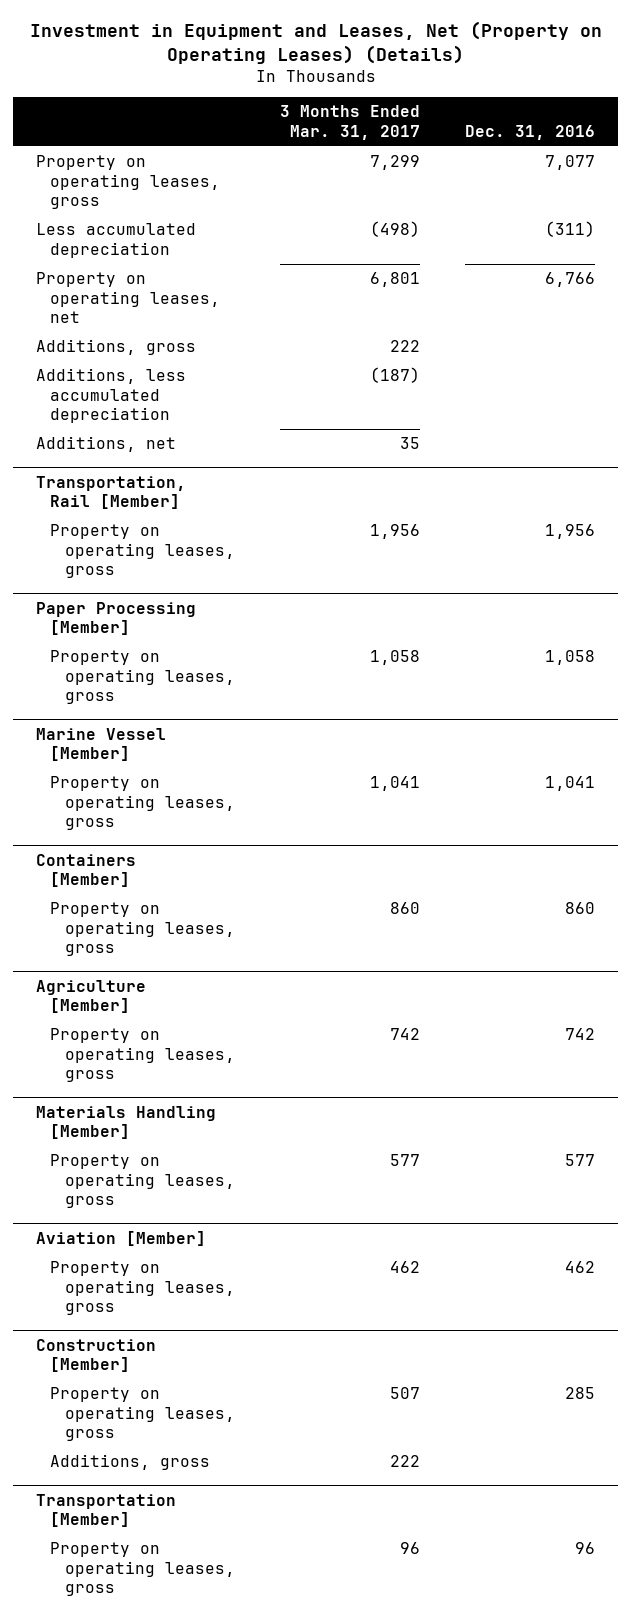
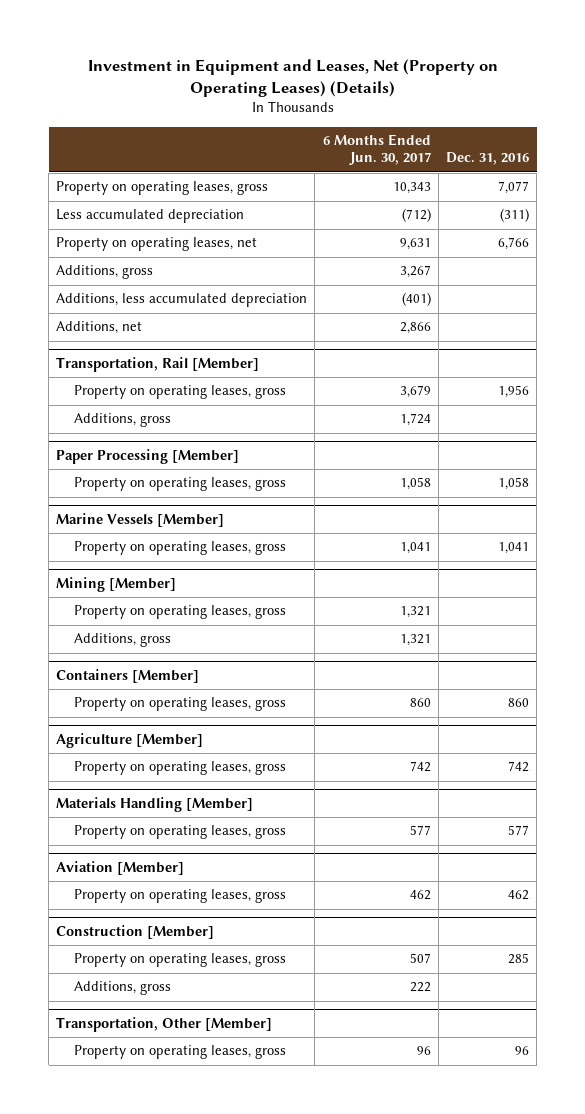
[280,105,421,140] 3 Months Ended Mar. 31, 2017 -> none
none -> [322,134,431,166] 6 Months Ended Jun. 30, 2017
none -> [73,413,171,428] Additions, gross
[35,727,166,762] Marine Vessel [Member] -> [56,513,225,528] Marine Vessels [Member]
none -> [56,577,177,593] Mining [Member]
none -> [73,605,286,620] Property on operating leases, gross
none -> [73,633,171,648] Additions, gross
[35,1493,176,1528] Transportation [Member] -> [56,1017,273,1033] Transportation, Other [Member]

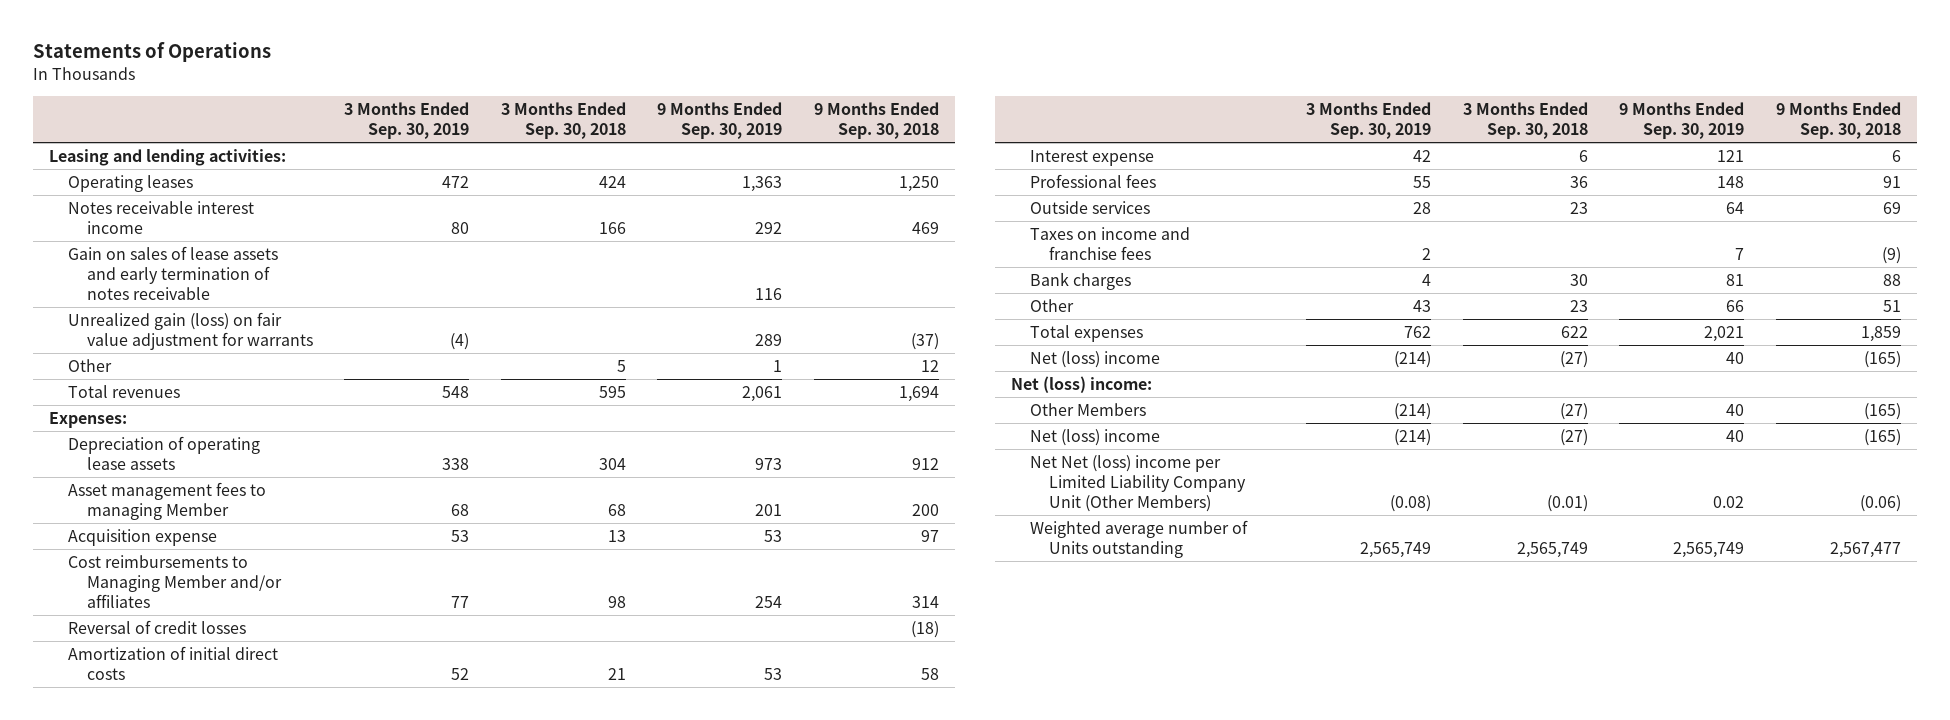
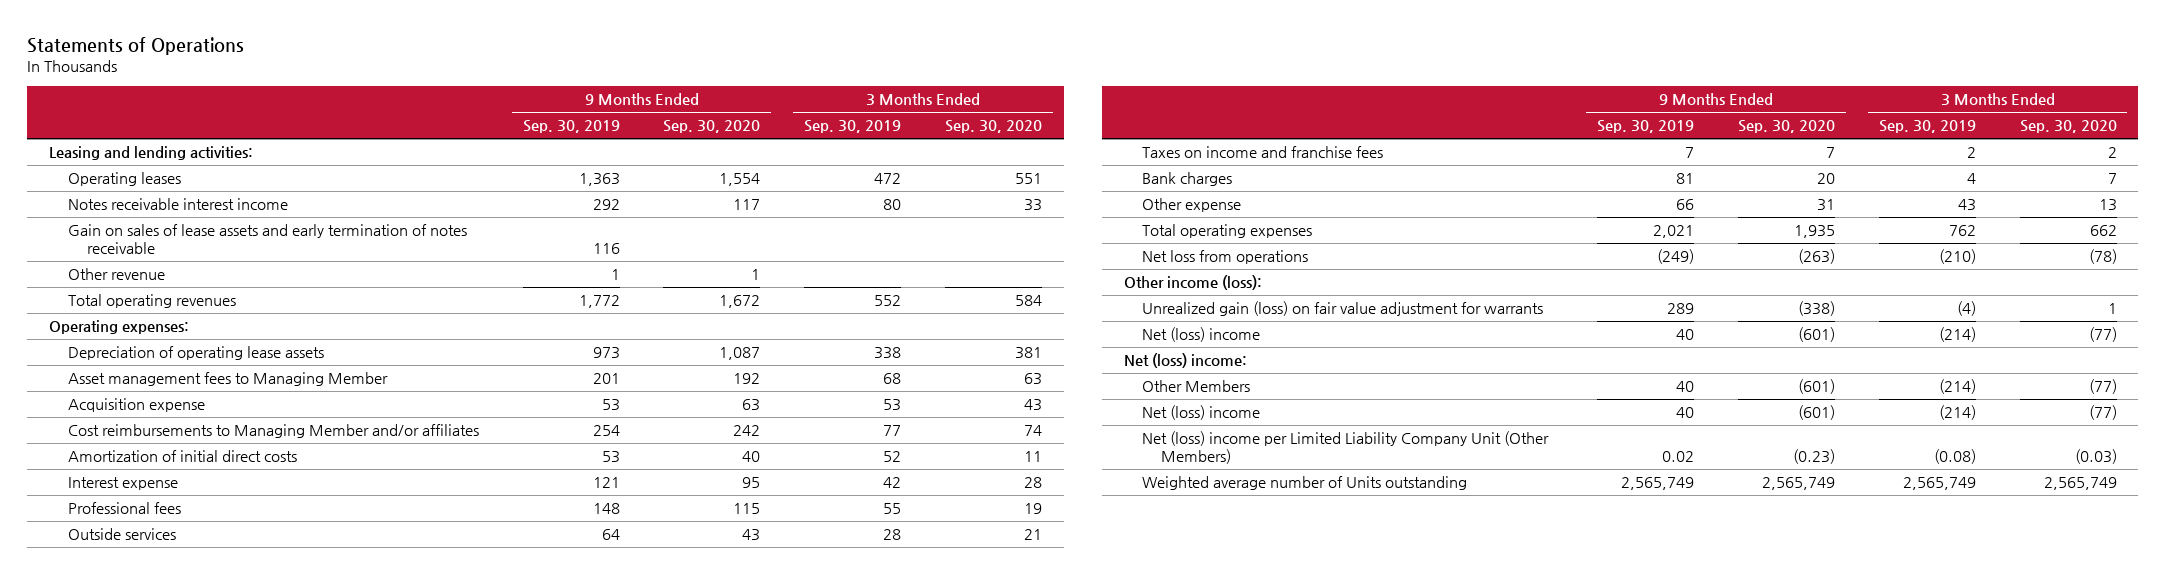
[500,102,626,139] 3 Months Ended Sep. 30, 2018 -> none
[813,102,939,139] 9 Months Ended Sep. 30, 2018 -> none
none -> [663,120,761,134] Sep. 30, 2020
none -> [945,120,1043,134] Sep. 30, 2020
[67,358,112,372] Other -> [67,268,165,281] Other revenue
[67,384,180,398] Total revenues -> [67,294,236,309] Total operating revenues
[442,385,470,398] 548 -> [874,295,902,307] 552
[742,385,783,402] 2,061 -> [578,295,620,309] 1,772
[48,411,127,428] Expenses: -> [49,320,190,335] Operating expenses:
[67,481,266,520] Asset management fees to managing Member -> [67,372,388,387] Asset management fees to Managing Member
[67,619,246,634] Reversal of credit losses -> none
[1029,298,1074,312] Other -> [1142,198,1242,213] Other expense
[1029,324,1143,342] Total expenses -> [1142,224,1313,239] Total operating expenses
none -> [1142,250,1309,265] Net loss from operations
none -> [1123,275,1262,291] Other income (loss):
[67,311,313,350] Unrealized gain (loss) on fair value adjustment for warrants -> [1142,301,1544,317] Unrealized gain (loss) on fair value adjustment for warrants
[1029,454,1246,512] Net Net (loss) income per Limited Liability Company Unit (Other Members) -> [1142,431,1550,464] Net (loss) income per Limited Liability Company Unit (Other Members)

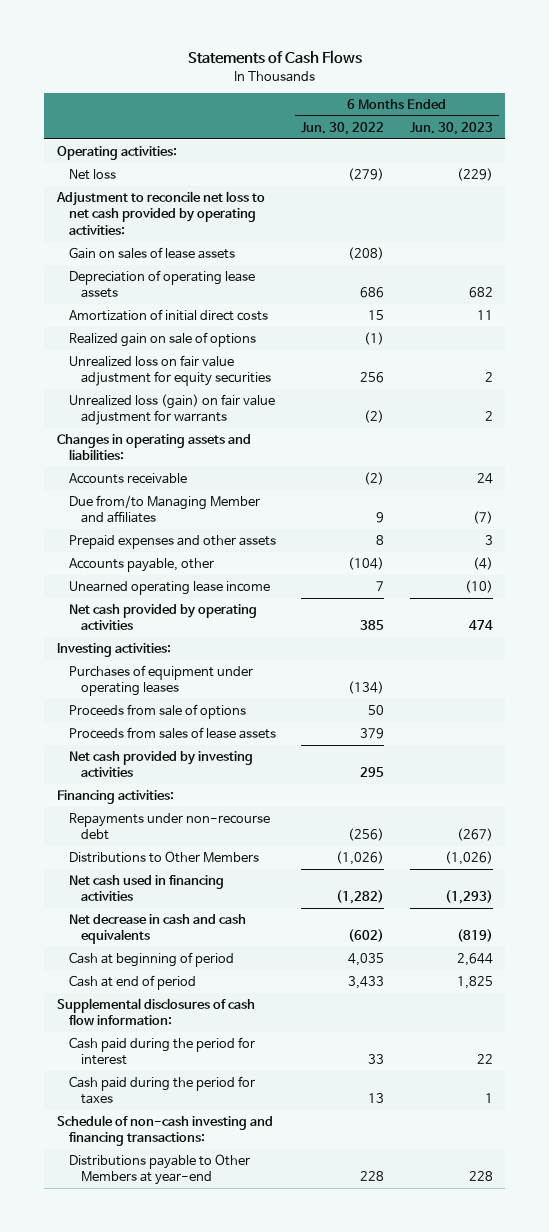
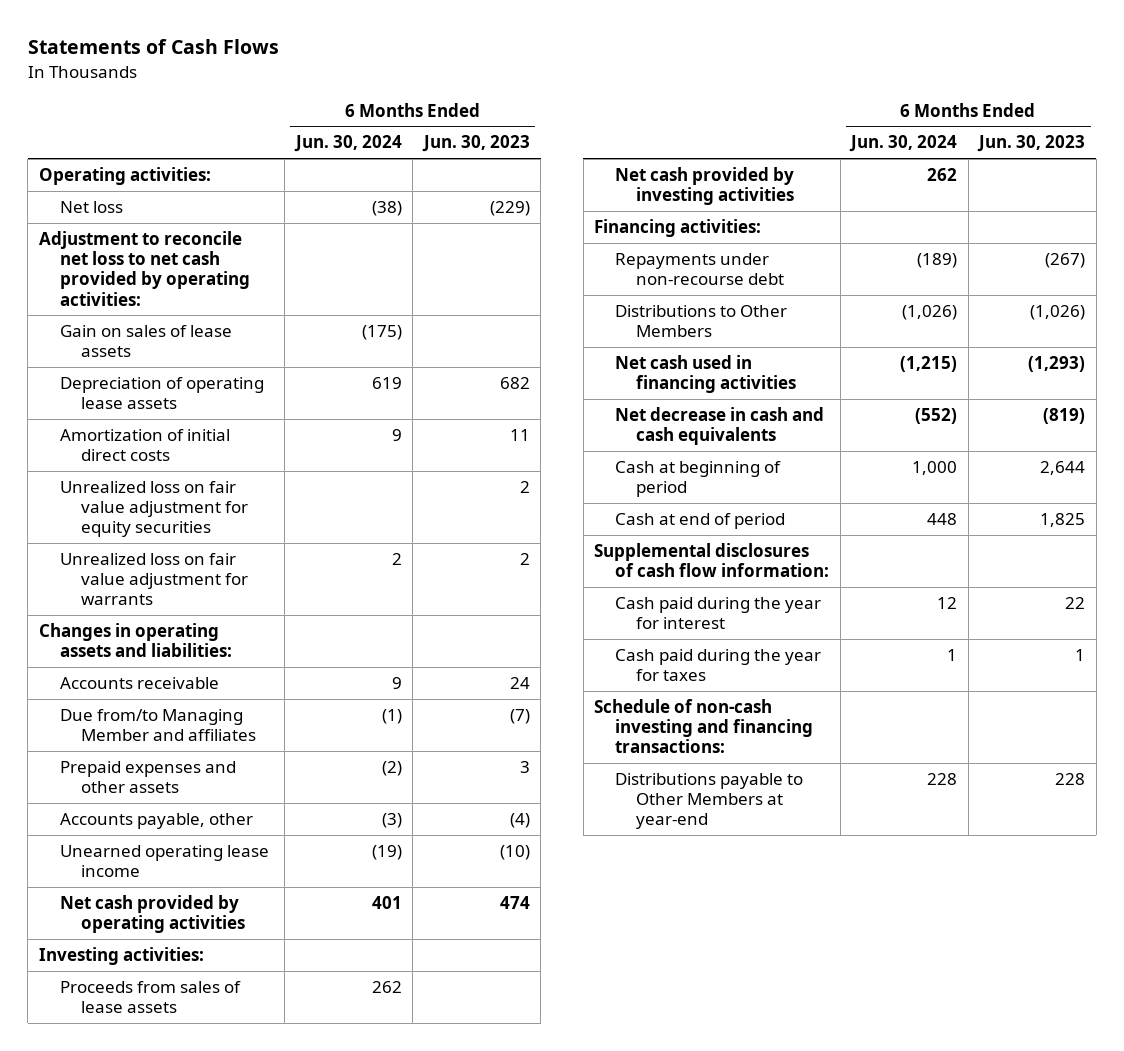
[301,121,385,135] Jun. 30, 2022 -> none
none -> [293,135,402,153] Jun. 30, 2024
[68,331,256,347] Realized gain on sale of options -> none
[68,393,275,426] Unrealized loss (gain) on fair value adjustment for warrants -> [59,553,248,606] Unrealized loss on fair value adjustment for warrants
[68,664,253,697] Purchases of equipment under operating leases -> none
[68,703,246,719] Proceeds from sale of options -> none
[68,1036,255,1066] Cash paid during the period for interest -> [615,597,822,630] Cash paid during the year for interest
[68,1075,255,1105] Cash paid during the period for taxes -> [615,649,822,682] Cash paid during the year for taxes

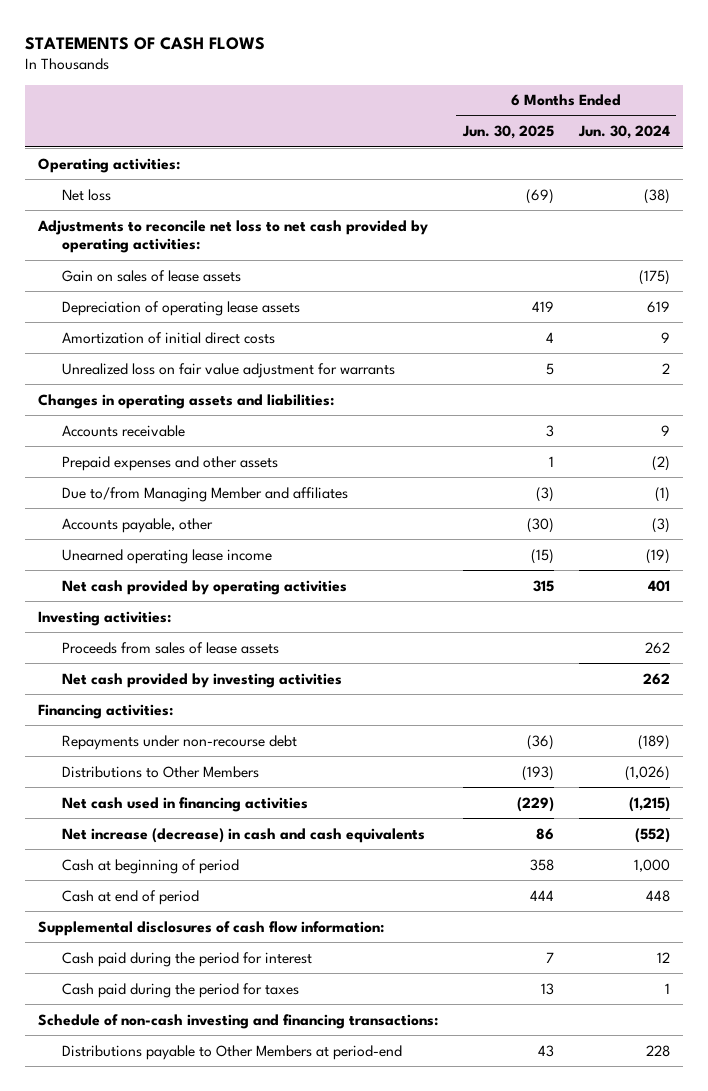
[27,39,279,55] Statements of Cash Flows -> [24,36,265,50] STATEMENTS OF CASH FLOWS
[421,135,530,153] Jun. 30, 2023 -> none
none -> [461,125,554,140] Jun. 30, 2025
[38,231,250,306] Adjustment to reconcile net loss to net cash provided by operating activities: -> [36,219,428,254] Adjustments to reconcile net loss to net cash provided by operating activities:
[59,481,248,538] Unrealized loss on fair value adjustment for equity securities -> none
[59,709,256,742] Due from/to Managing Member and affiliates -> none
none -> [61,486,348,502] Due to/from Managing Member and affiliates
[615,407,825,446] Net decrease in cash and cash equivalents -> [61,827,425,843] Net increase (decrease) in cash and cash equivalents
[615,597,822,630] Cash paid during the year for interest -> [61,951,312,967] Cash paid during the period for interest
[615,649,822,682] Cash paid during the year for taxes -> [61,982,299,998] Cash paid during the period for taxes
[615,773,804,830] Distributions payable to Other Members at year-end -> [61,1044,402,1060] Distributions payable to Other Members at period-end

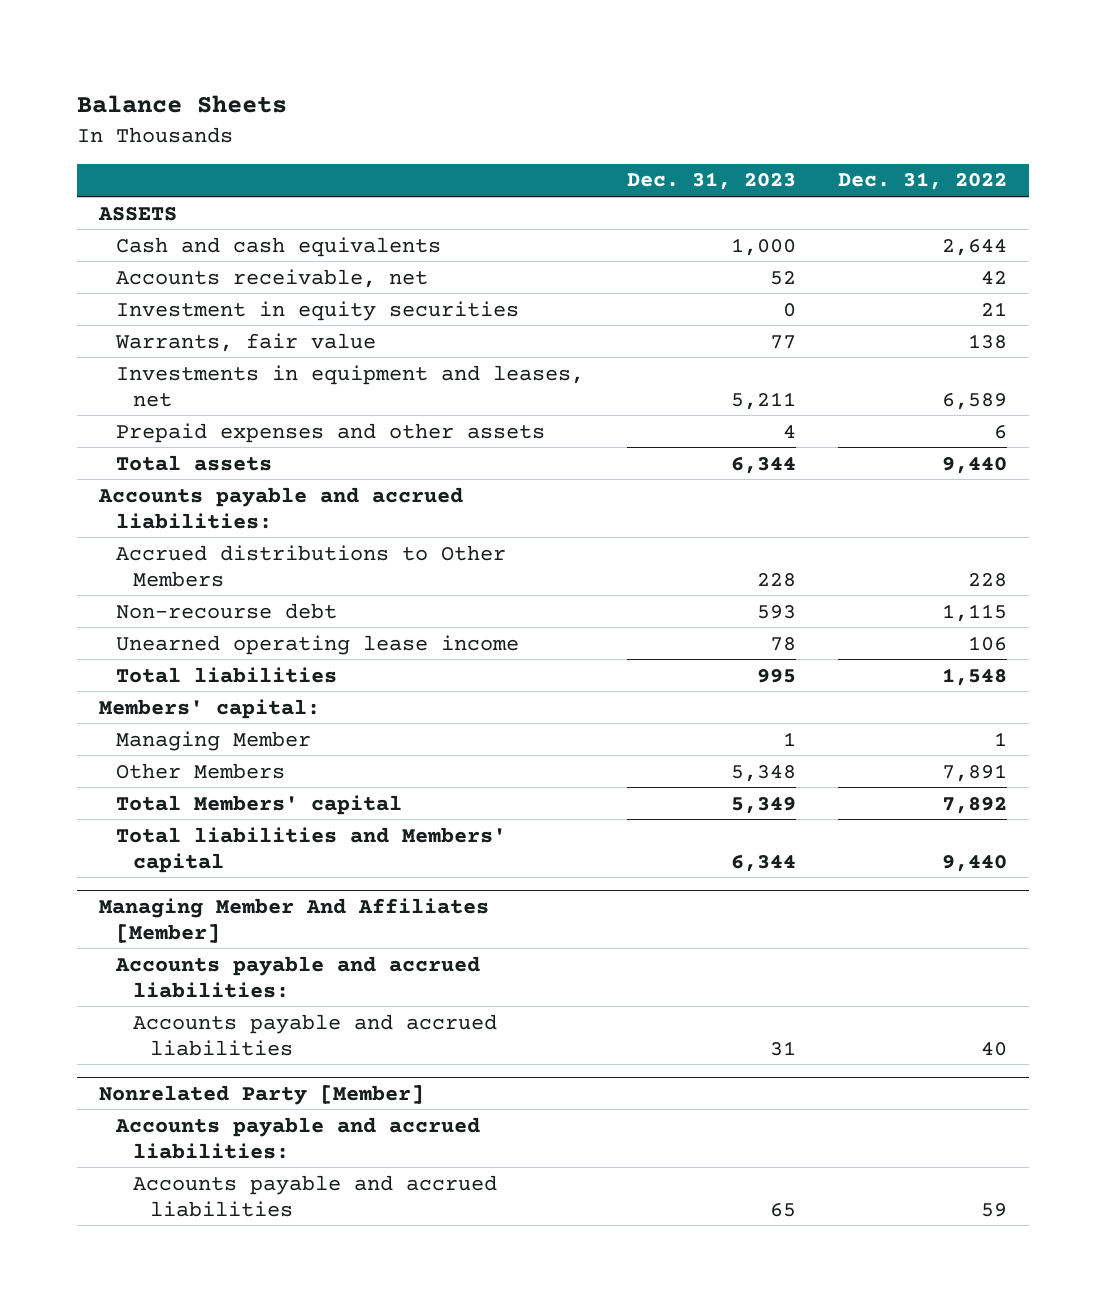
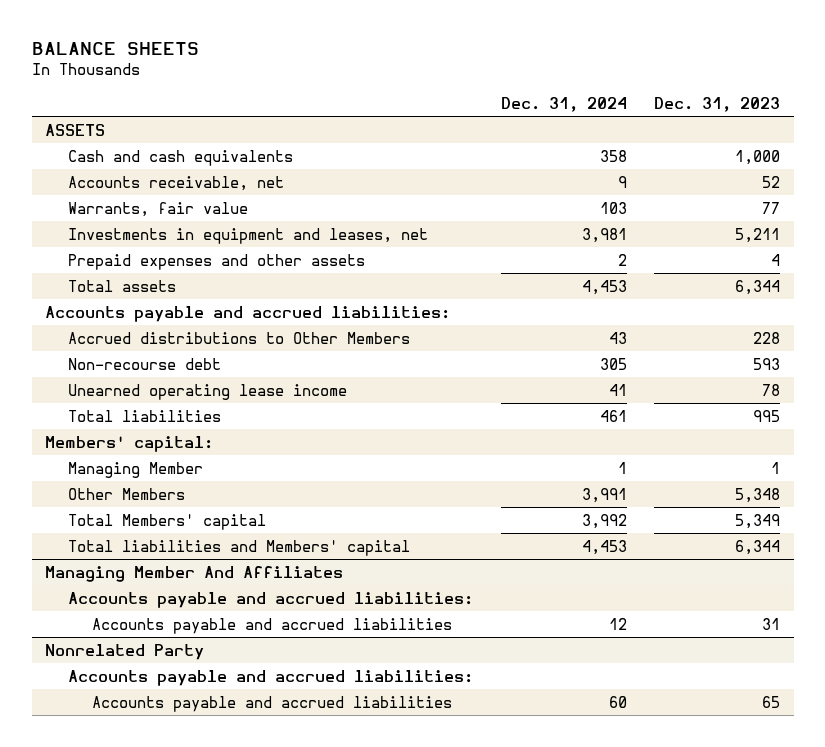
[77,94,288,113] Balance Sheets -> [31,41,199,55] BALANCE SHEETS
[838,172,1008,191] Dec. 31, 2022 -> none
none -> [500,97,627,113] Dec. 31, 2024
[115,300,519,321] Investment in equity securities -> none
[98,897,489,943] Managing Member And Affiliates [Member] -> [45,565,344,582] Managing Member And Affiliates
[98,1084,424,1105] Nonrelated Party [Member] -> [45,643,205,660] Nonrelated Party

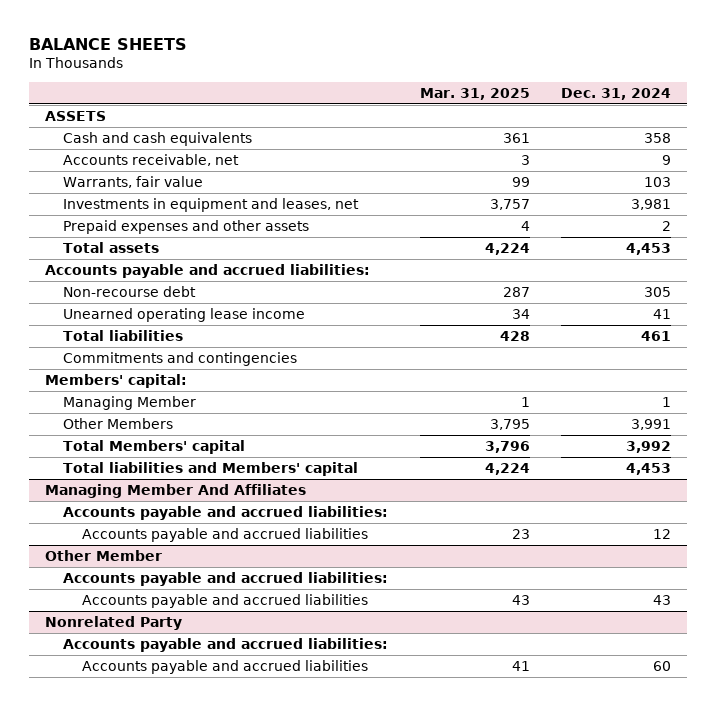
[654,97,781,113] Dec. 31, 2023 -> none
none -> [419,87,530,100] Mar. 31, 2025
[68,331,411,344] Accrued distributions to Other Members -> none
none -> [63,351,298,366] Commitments and contingencies
none -> [44,549,162,561] Other Member
none -> [63,571,389,586] Accounts payable and accrued liabilities:
none -> [82,593,369,608] Accounts payable and accrued liabilities

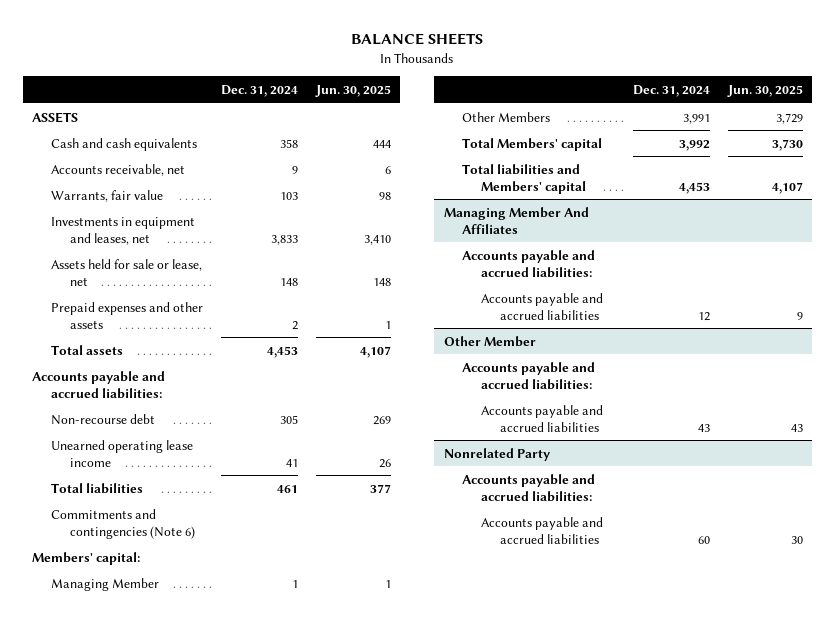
[419,87,530,100] Mar. 31, 2025 -> none
none -> [315,84,392,97] Jun. 30, 2025
[631,198,672,210] 3,981 -> [271,234,299,245] 3,833
none -> [51,258,203,286] Assets held for sale or lease, net
[63,351,298,366] Commitments and contingencies -> [51,508,196,539] Commitments and contingencies (Note 6)

